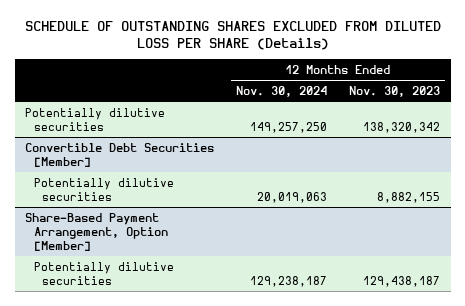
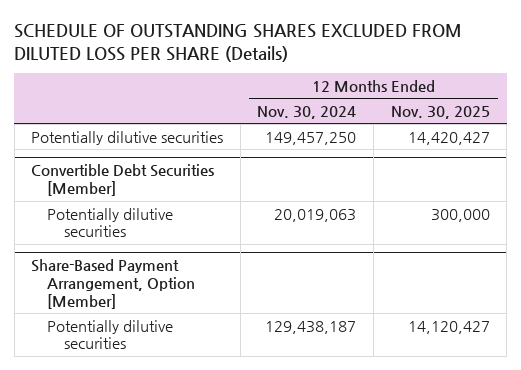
[348,85,440,97] Nov. 30, 2023 -> none
none -> [390,105,490,119] Nov. 30, 2025
[250,121,328,133] 149,257,250 -> [265,131,357,145] 149,457,250
[250,275,328,287] 129,238,187 -> [265,320,357,334] 129,438,187

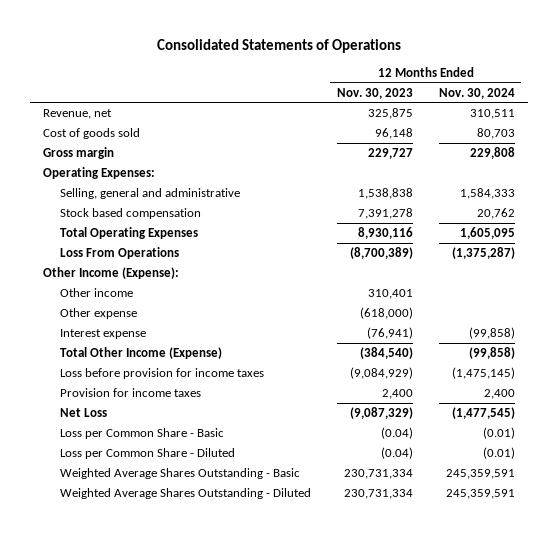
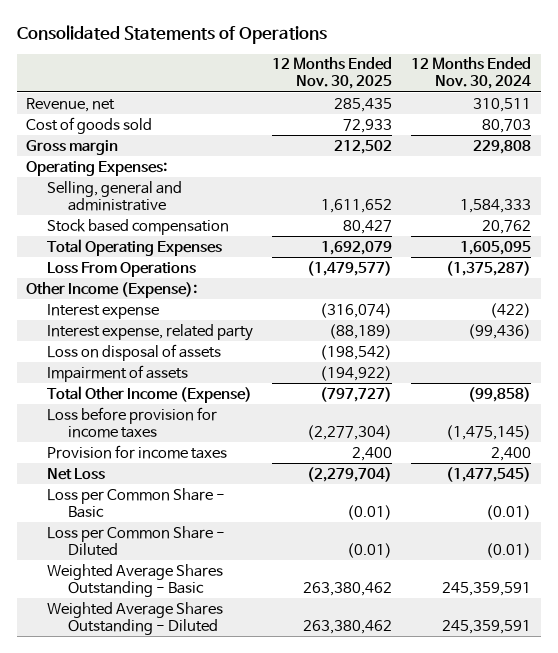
[336,87,413,99] Nov. 30, 2023 -> none
none -> [272,57,393,90] 12 Months Ended Nov. 30, 2025
[59,288,133,298] Other income -> none
[59,308,137,320] Other expense -> none
[468,327,515,340] (99,858) -> [490,302,532,318] (422)
none -> [47,323,254,341] Interest expense, related party
none -> [47,343,222,361] Loss on disposal of assets
none -> [47,364,189,382] Impairment of assets

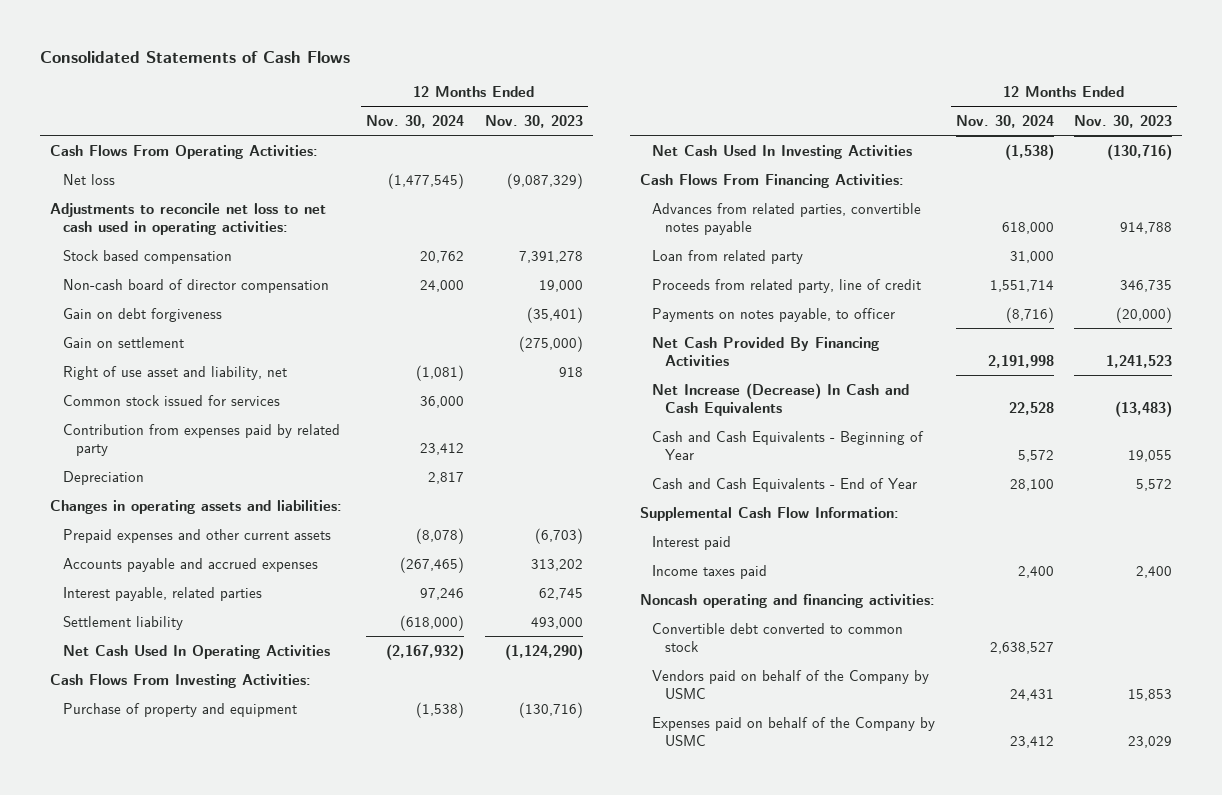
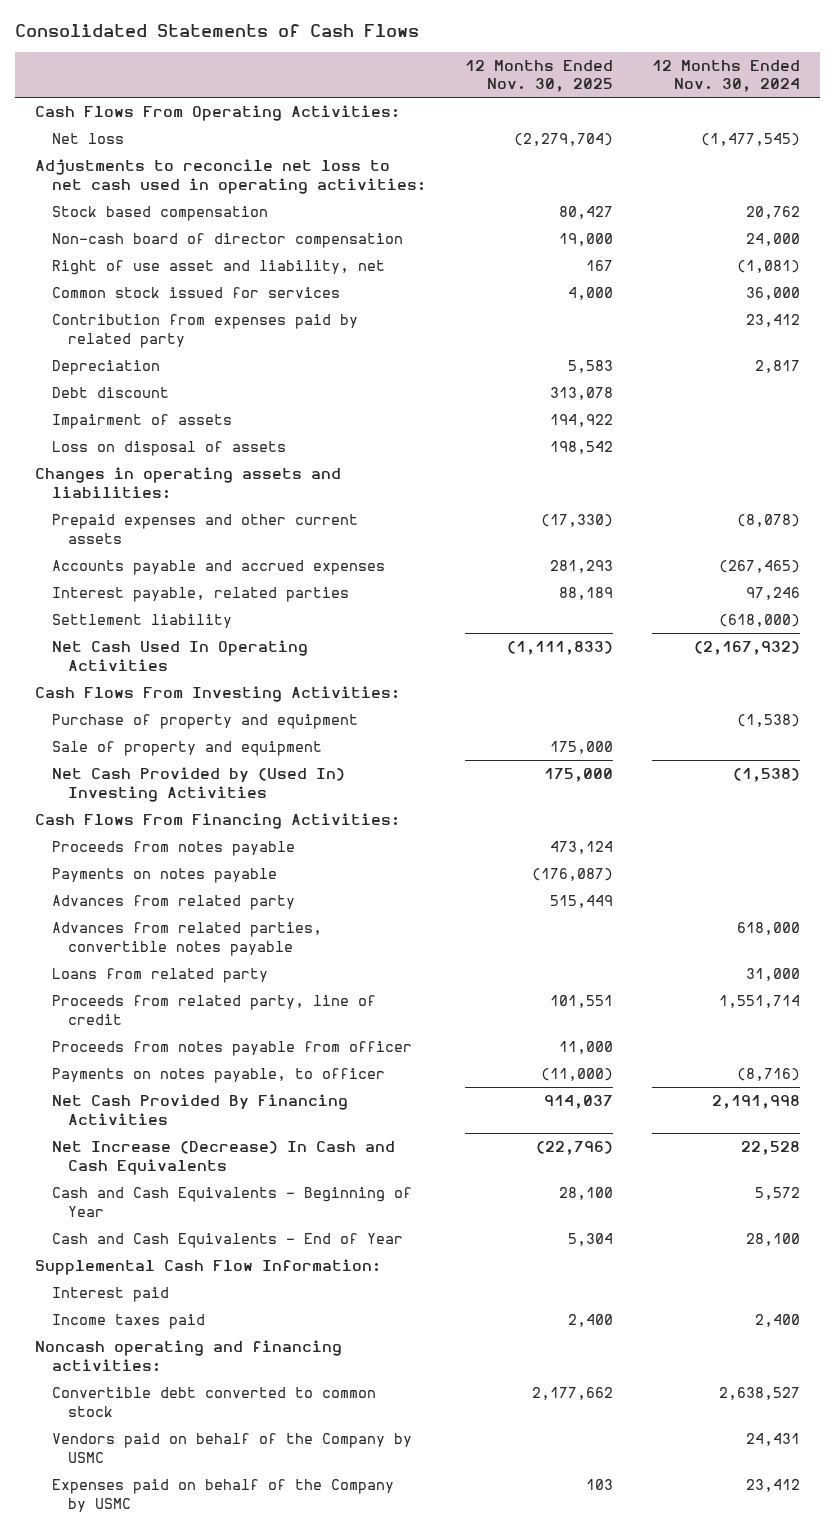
[484,114,583,128] Nov. 30, 2023 -> none
none -> [464,59,613,93] 12 Months Ended Nov. 30, 2025
[62,307,222,322] Gain on debt forgiveness -> none
[62,336,184,348] Gain on settlement -> none
none -> [51,386,169,398] Debt discount
none -> [51,413,232,429] Impairment of assets
none -> [51,440,286,456] Loss on disposal of assets
none -> [51,740,322,756] Sale of property and equipment
[652,144,913,159] Net Cash Used In Investing Activities -> [51,766,345,802] Net Cash Provided by (Used In) Investing Activities
none -> [51,840,295,856] Proceeds from notes payable
none -> [51,867,277,883] Payments on notes payable
none -> [51,894,295,910] Advances from related party
[652,249,804,264] Loan from related party -> [51,967,268,983] Loans from related party
none -> [51,1040,412,1056] Proceeds from notes payable from officer

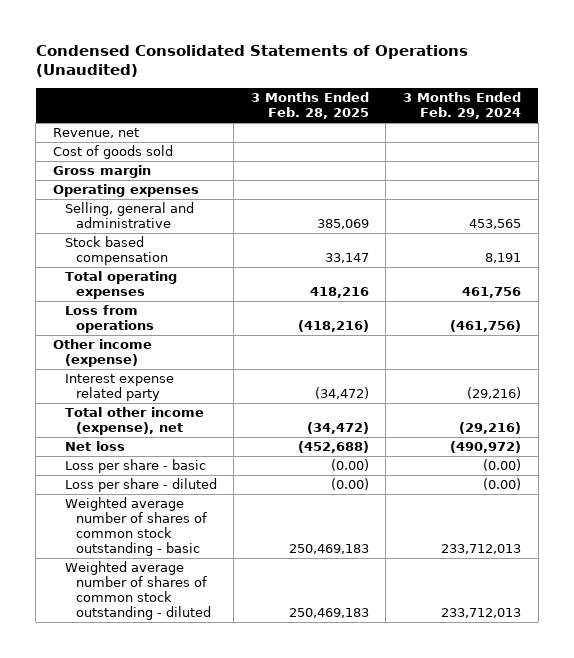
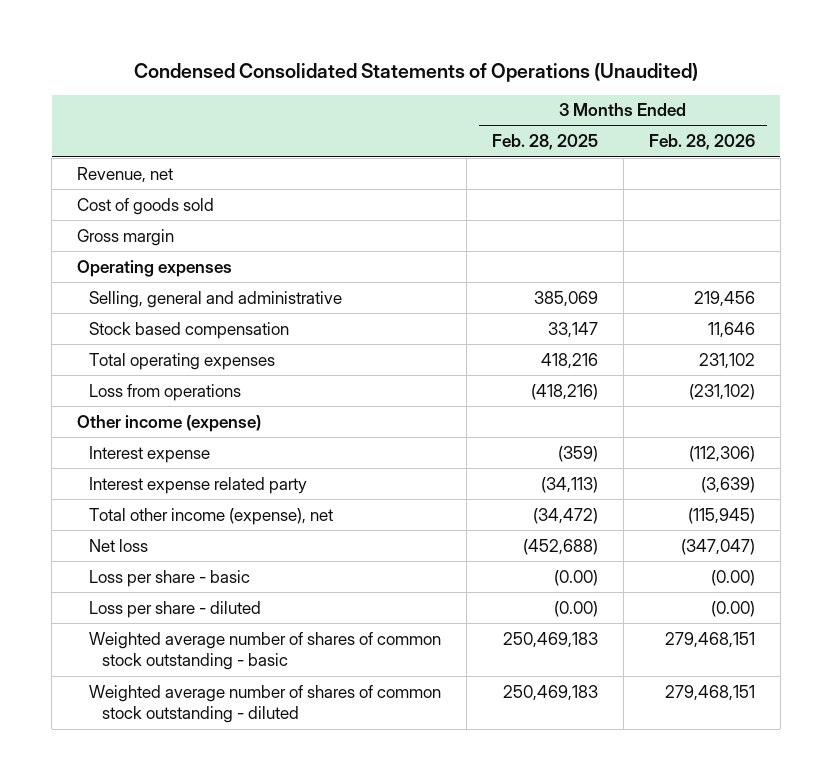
[402,92,521,120] 3 Months Ended Feb. 29, 2024 -> none
none -> [648,134,755,151] Feb. 28, 2026
none -> [89,445,211,463] Interest expense
[314,387,369,400] (34,472) -> [541,476,599,493] (34,113)

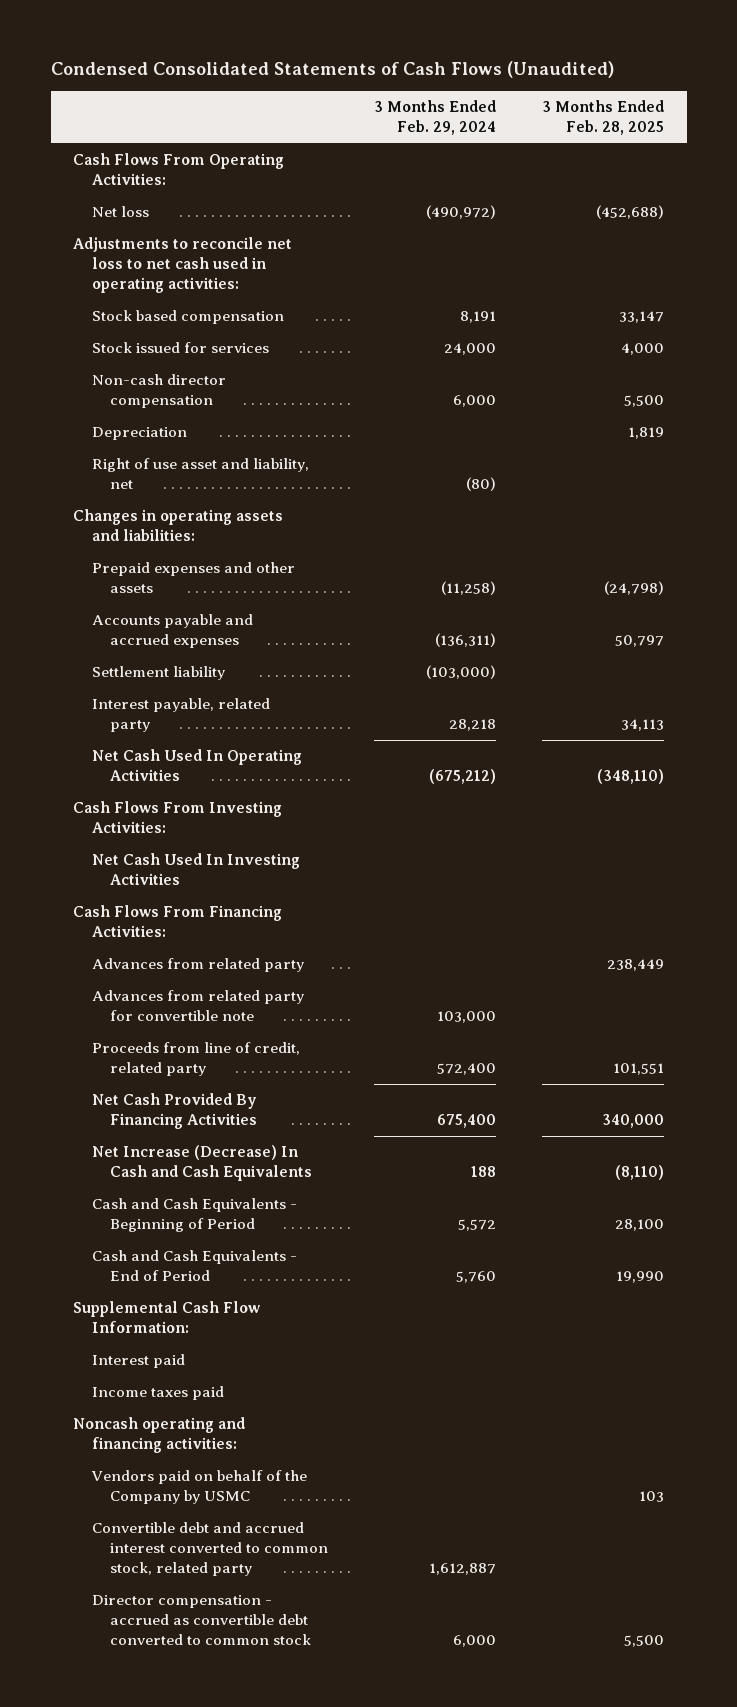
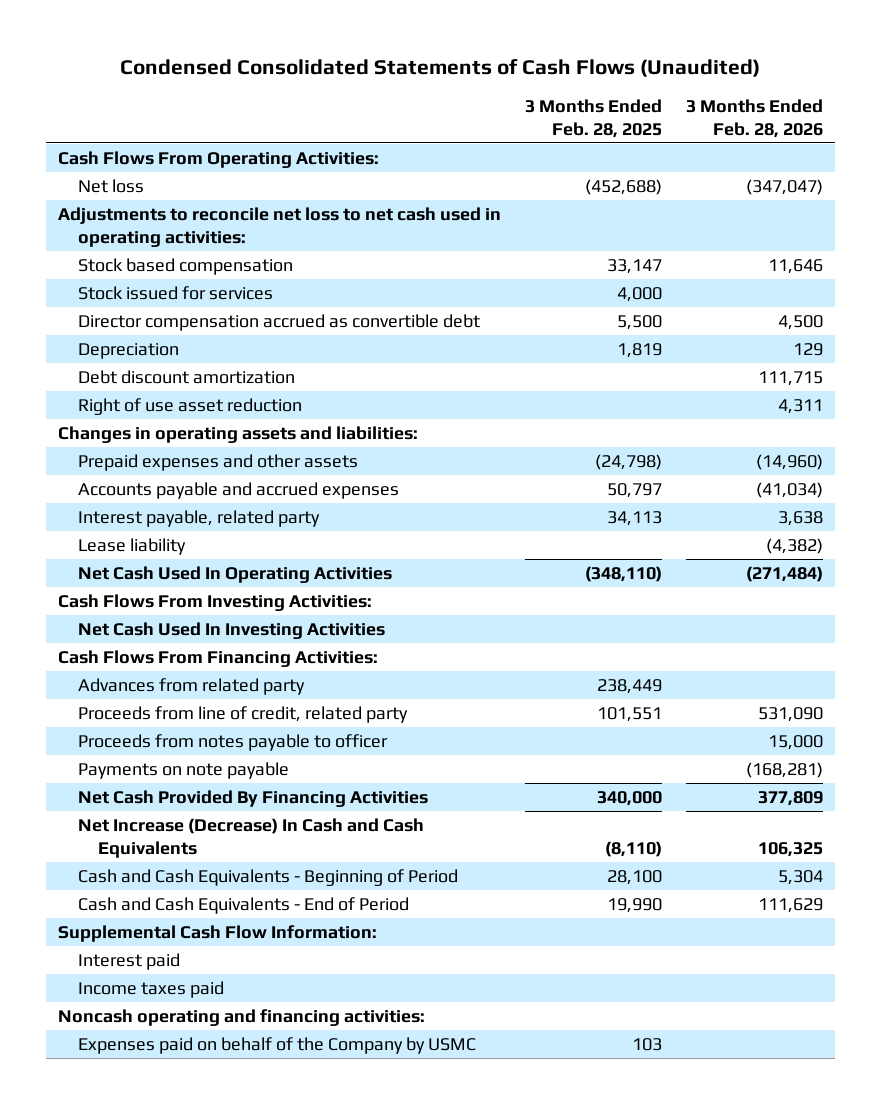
[373,100,496,135] 3 Months Ended Feb. 29, 2024 -> none
none -> [685,98,823,138] 3 Months Ended Feb. 28, 2026
[91,374,226,409] Non-cash director compensation -> none
none -> [77,313,480,331] Director compensation accrued as convertible debt
none -> [77,369,295,384] Debt discount amortization
[91,458,309,490] Right of use asset and liability, net -> [77,397,302,415] Right of use asset reduction
[91,666,225,681] Settlement liability -> none
none -> [77,537,186,555] Lease liability
[91,990,304,1022] Advances from related party for convertible note -> none
none -> [77,733,388,751] Proceeds from notes payable to officer
none -> [77,761,289,779] Payments on note payable
[91,1522,329,1577] Convertible debt and accrued interest converted to common stock, related party -> none
[91,1595,312,1646] Director compensation - accrued as convertible debt converted to common stock -> none
[90,1470,307,1505] Vendors paid on behalf of the Company by USMC -> [77,1036,476,1054] Expenses paid on behalf of the Company by USMC

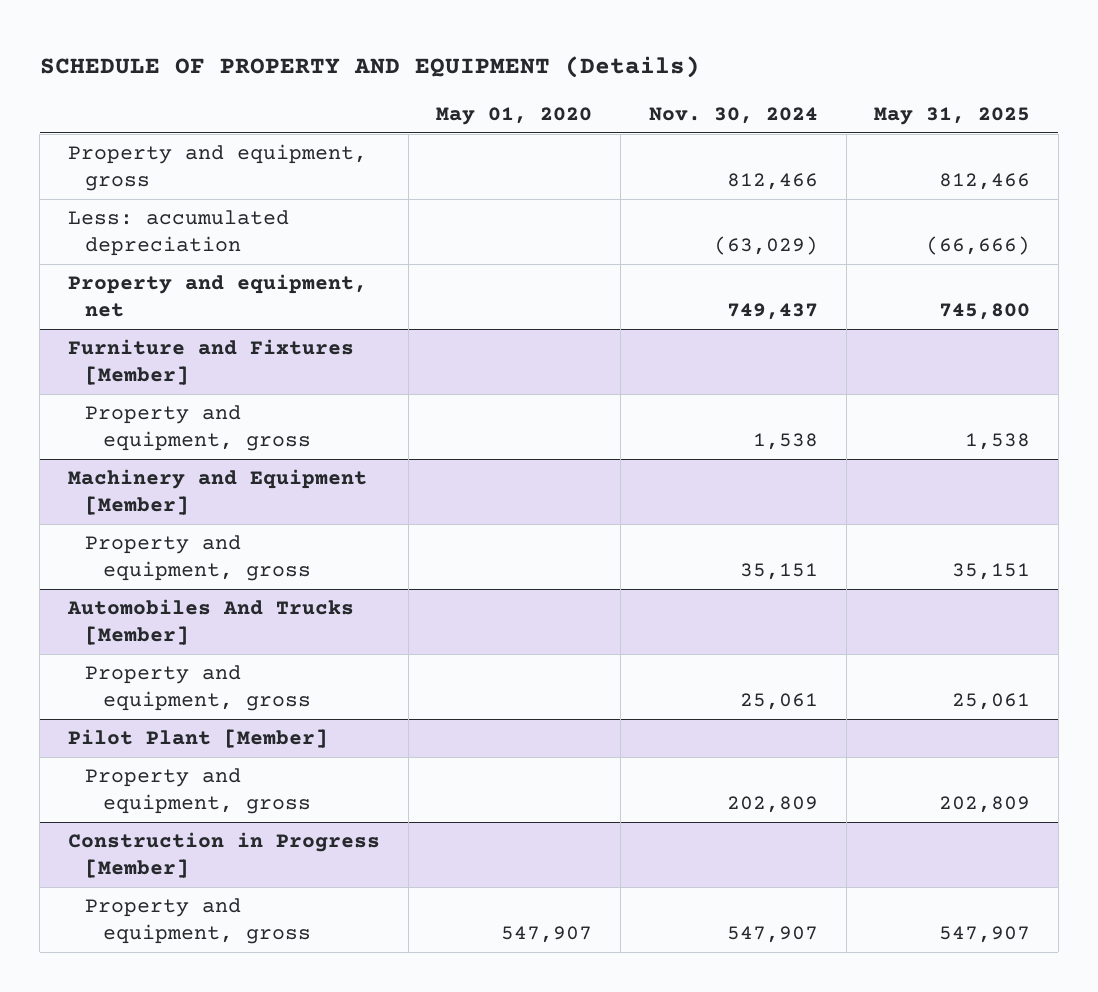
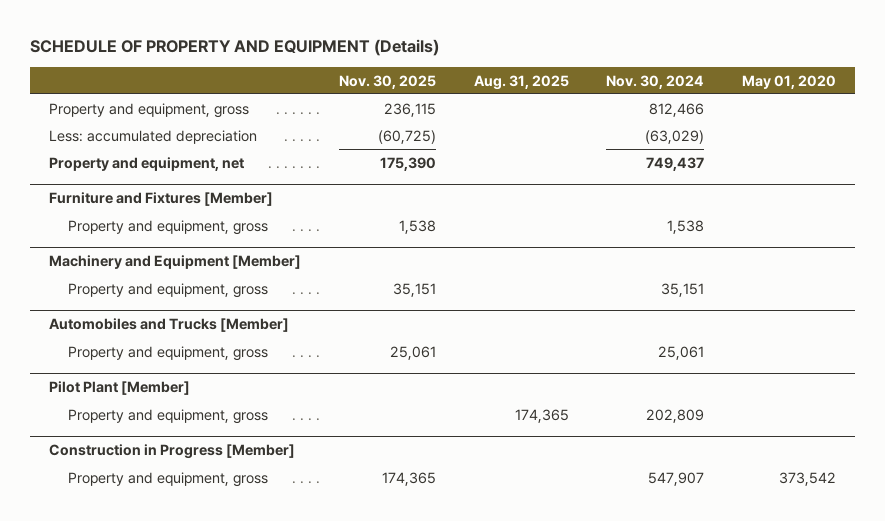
[874,106,1031,125] May 31, 2025 -> none
none -> [338,74,436,89] Nov. 30, 2025
none -> [473,74,569,90] Aug. 31, 2025
[67,599,355,645] Automobiles And Trucks [Member] -> [48,318,289,333] Automobiles and Trucks [Member]
[501,925,593,943] 547,907 -> [779,471,837,486] 373,542

